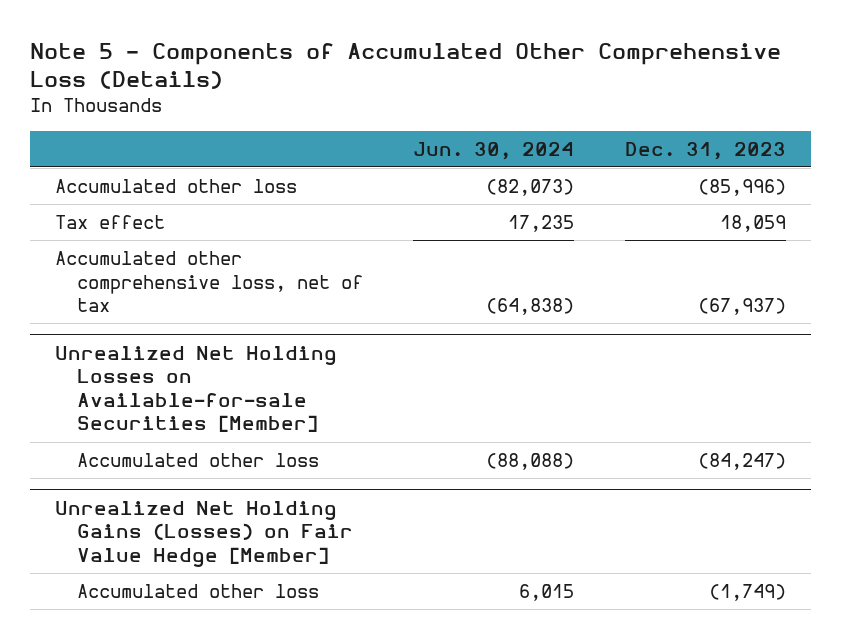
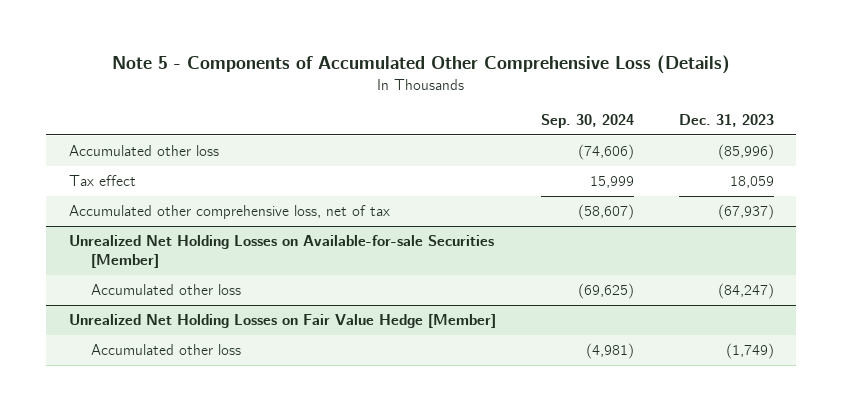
[413,141,575,160] Jun. 30, 2024 -> none
none -> [540,114,634,129] Sep. 30, 2024
[54,500,353,567] Unrealized Net Holding Gains (Losses) on Fair Value Hedge [Member] -> [68,314,496,329] Unrealized Net Holding Losses on Fair Value Hedge [Member]

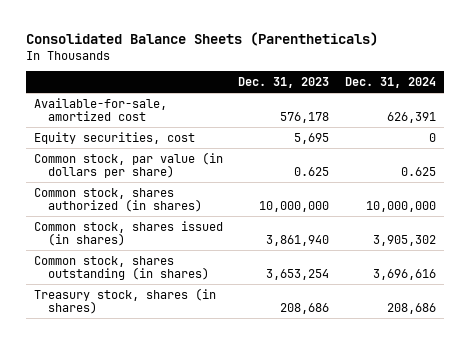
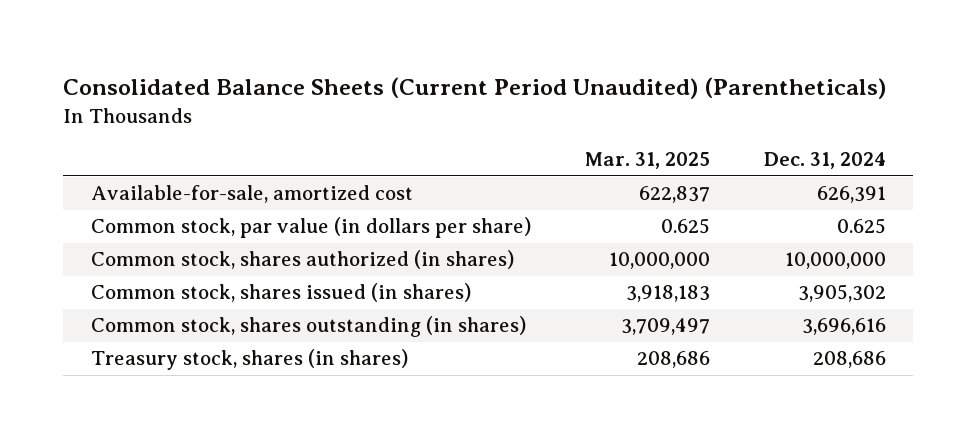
[25,31,378,46] Consolidated Balance Sheets (Parentheticals) -> [63,77,887,100] Consolidated Balance Sheets (Current Period Unaudited) (Parentheticals)
[238,76,330,88] Dec. 31, 2023 -> none
none -> [584,152,710,170] Mar. 31, 2025
[33,131,195,144] Equity securities, cost -> none

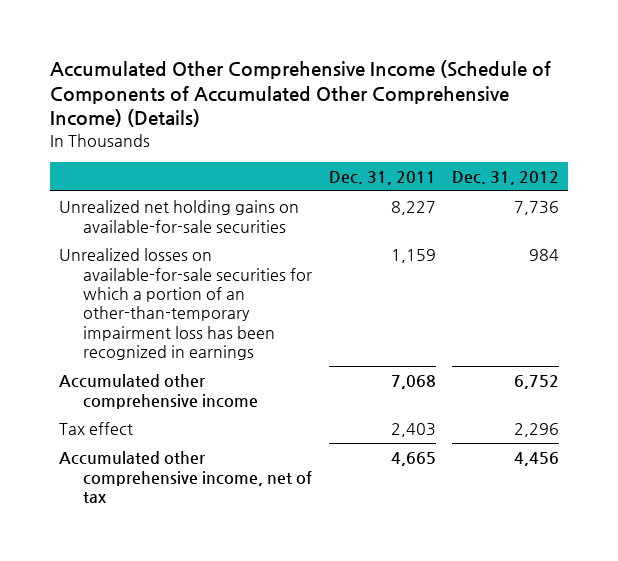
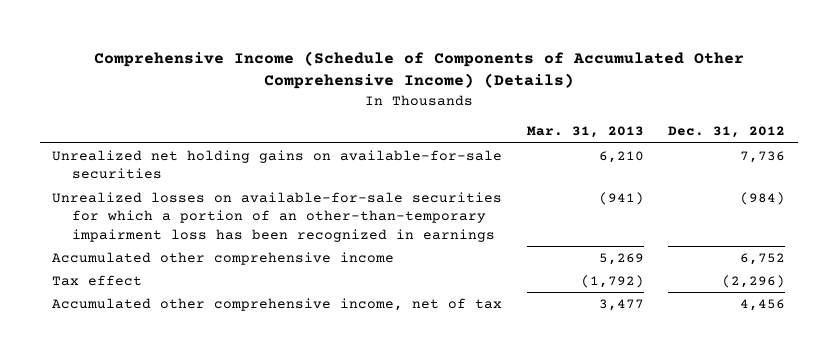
[50,59,552,128] Accumulated Other Comprehensive Income (Schedule of Components of Accumulated Other Comprehensive Income) (Details) -> [93,50,744,90] Comprehensive Income (Schedule of Components of Accumulated Other Comprehensive Income) (Details)
[328,170,436,185] Dec. 31, 2011 -> none
none -> [526,126,644,139] Mar. 31, 2013
[529,249,560,262] 984 -> [740,191,786,205] (984)
[514,423,560,438] 2,296 -> [722,274,786,288] (2,296)

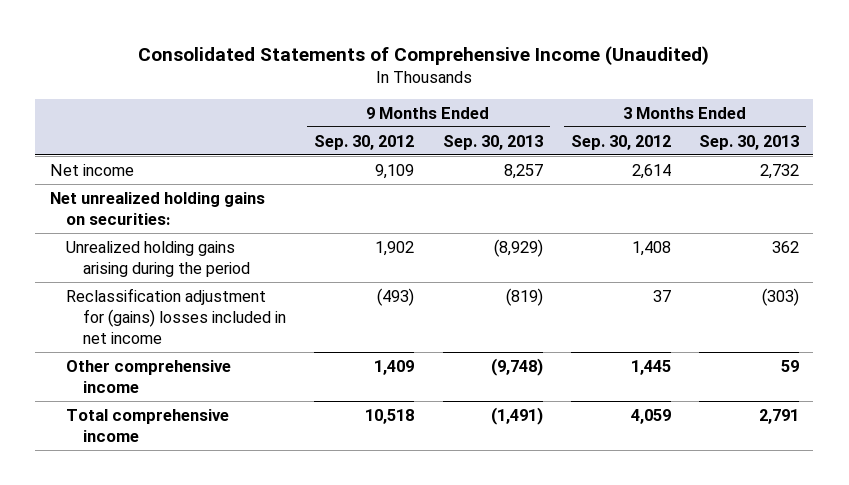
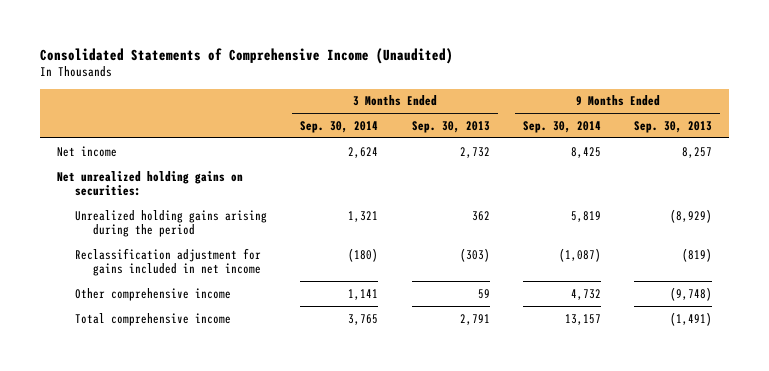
[314,134,415,150] Sep. 30, 2012 -> none
[570,134,671,150] Sep. 30, 2012 -> none
none -> [300,120,379,133] Sep. 30, 2014
none -> [522,120,601,133] Sep. 30, 2014
[66,287,286,345] Reclassification adjustment for (gains) losses included in net income -> [75,247,262,277] Reclassification adjustment for gains included in net income

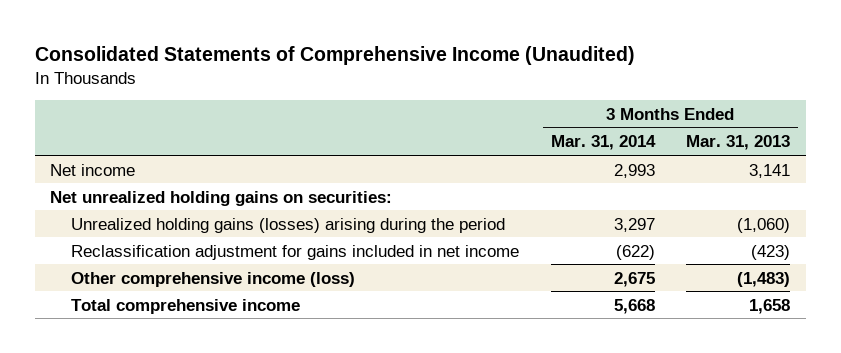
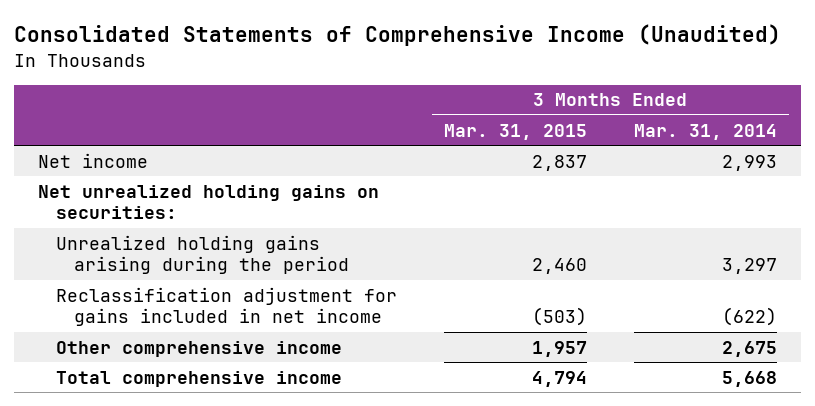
[686,135,791,151] Mar. 31, 2013 -> none
none -> [443,123,587,140] Mar. 31, 2015
[71,217,506,233] Unrealized holding gains (losses) arising during the period -> [55,234,349,275] Unrealized holding gains arising during the period
[71,271,356,287] Other comprehensive income (loss) -> [55,340,342,357] Other comprehensive income

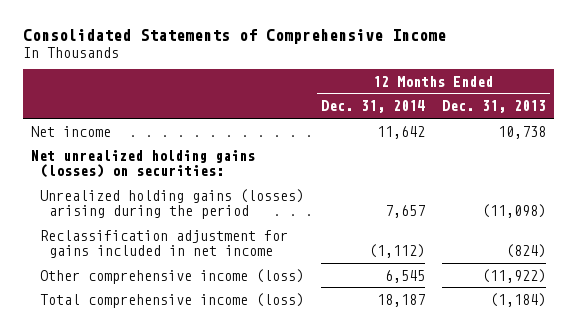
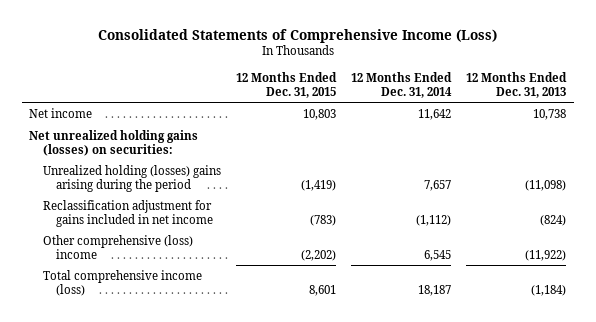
[22,29,446,45] Consolidated Statements of Comprehensive Income -> [97,28,497,43] Consolidated Statements of Comprehensive Income (Loss)
none -> [235,71,337,98] 12 Months Ended Dec. 31, 2015
[40,188,305,219] Unrealized holding gains (losses) arising during the period -> [42,165,221,192] Unrealized holding (losses) gains arising during the period
[40,268,305,284] Other comprehensive income (loss) -> [42,235,193,259] Other comprehensive (loss) income

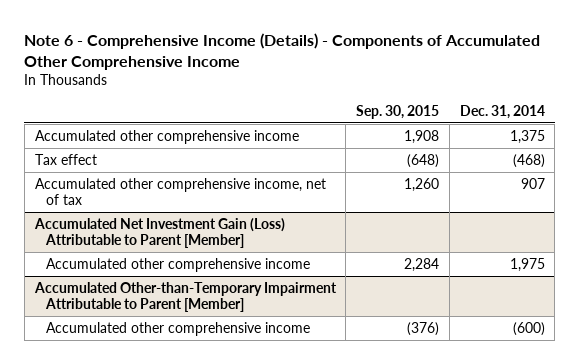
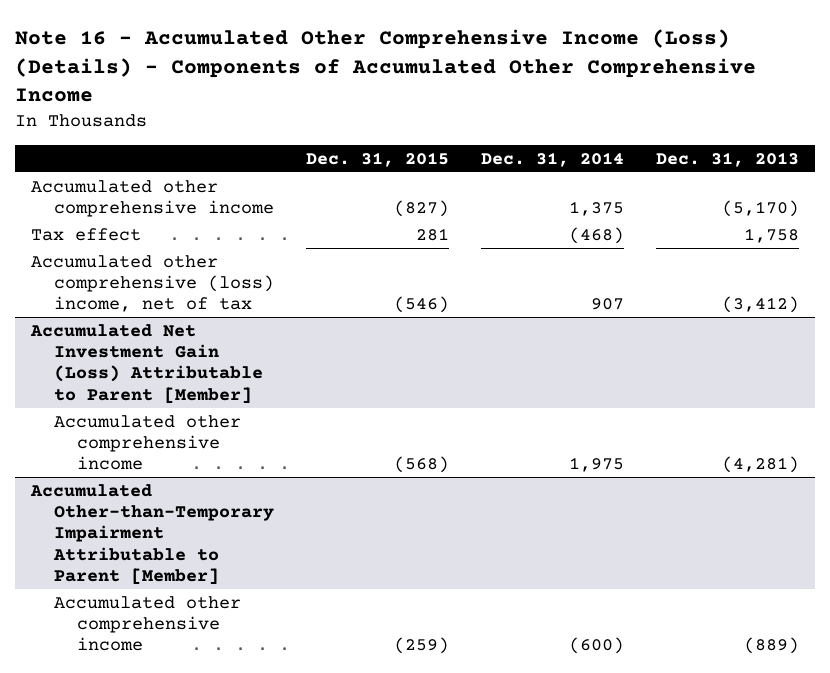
[24,32,541,70] Note 6 - Comprehensive Income (Details) - Components of Accumulated Other Comprehensive Income -> [15,28,757,103] Note 16 - Accumulated Other Comprehensive Income (Loss) (Details) - Components of Accumulated Other Comprehensive Income
[356,104,440,119] Sep. 30, 2015 -> none
none -> [306,151,450,167] Dec. 31, 2015
none -> [656,151,800,167] Dec. 31, 2013
[34,177,326,206] Accumulated other comprehensive income, net of tax -> [31,254,274,313] Accumulated other comprehensive (loss) income, net of tax

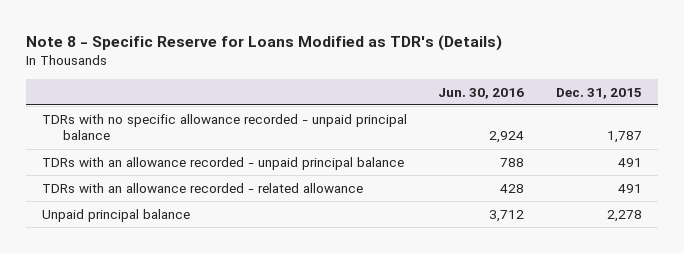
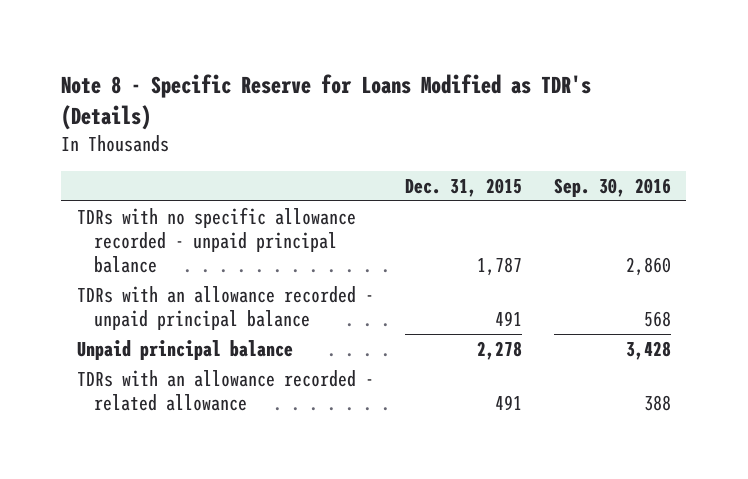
[438,87,525,99] Jun. 30, 2016 -> none
none -> [553,177,671,197] Sep. 30, 2016
[41,182,363,193] TDRs with an allowance recorded - related allowance -> [77,370,375,412] TDRs with an allowance recorded - related allowance

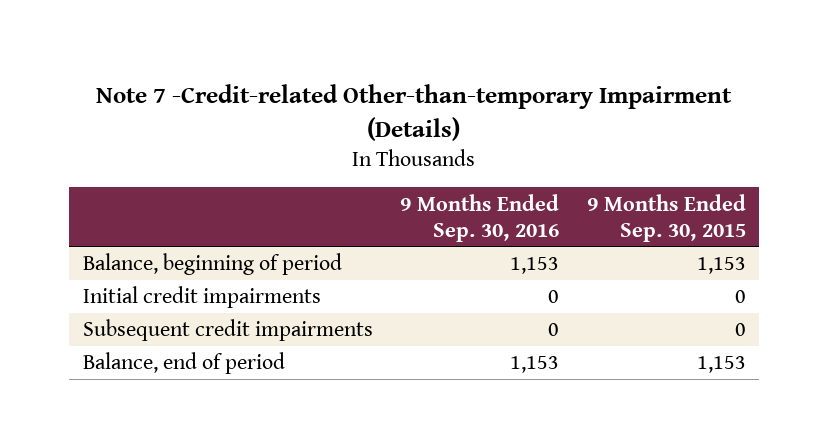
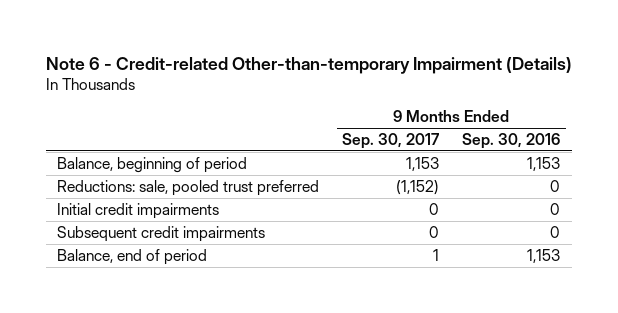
[96,83,733,141] Note 7 -Credit-related Other-than-temporary Impairment (Details) -> [45,56,572,74] Note 6 - Credit-related Other-than-temporary Impairment (Details)
[586,193,746,242] 9 Months Ended Sep. 30, 2015 -> none
none -> [342,133,440,150] Sep. 30, 2017
none -> [57,179,320,196] Reductions: sale, pooled trust preferred

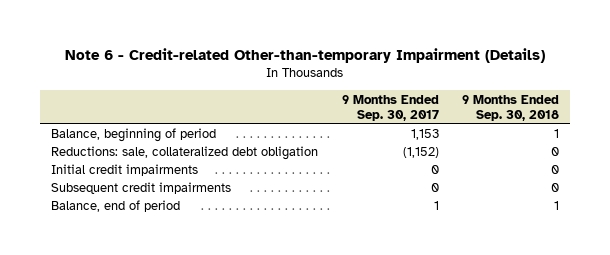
[462,133,561,150] Sep. 30, 2016 -> none
none -> [461,94,559,121] 9 Months Ended Sep. 30, 2018
[57,179,320,196] Reductions: sale, pooled trust preferred -> [51,146,319,161] Reductions: sale, collateralized debt obligation

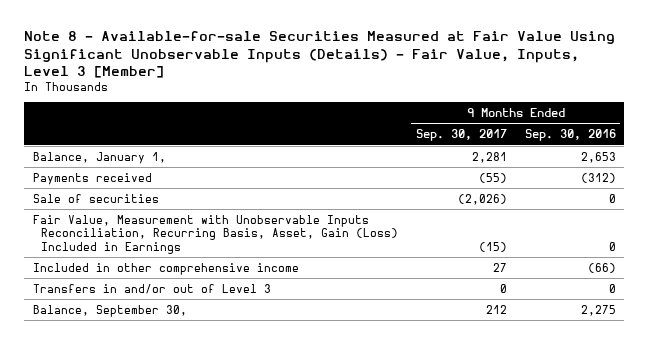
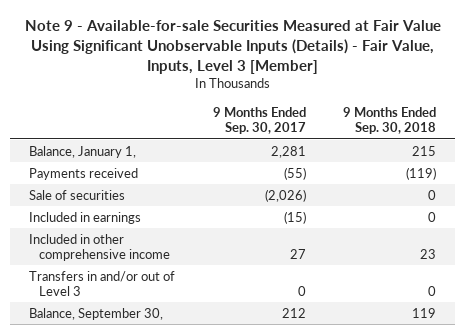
[24,31,616,79] Note 8 - Available-for-sale Securities Measured at Fair Value Using Significant Unobservable Inputs (Details) - Fair Value, Inputs, Level 3 [Member] -> [24,19,441,74] Note 9 - Available-for-sale Securities Measured at Fair Value Using Significant Unobservable Inputs (Details) - Fair Value, Inputs, Level 3 [Member]
[524,129,616,142] Sep. 30, 2016 -> none
none -> [343,107,437,135] 9 Months Ended Sep. 30, 2018
[32,214,399,254] Fair Value, Measurement with Unobservable Inputs Reconciliation, Recurring Basis, Asset, Gain (Loss) Included in Earnings -> [29,211,142,224] Included in earnings

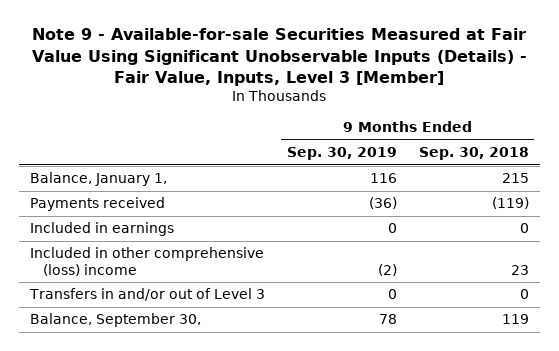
[212,107,306,135] 9 Months Ended Sep. 30, 2017 -> none
none -> [286,147,397,161] Sep. 30, 2019
[29,189,126,200] Sale of securities -> none
[29,233,171,262] Included in other comprehensive income -> [30,247,265,276] Included in other comprehensive (loss) income

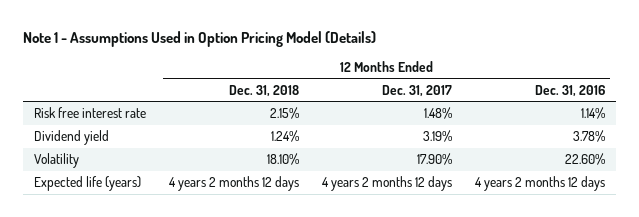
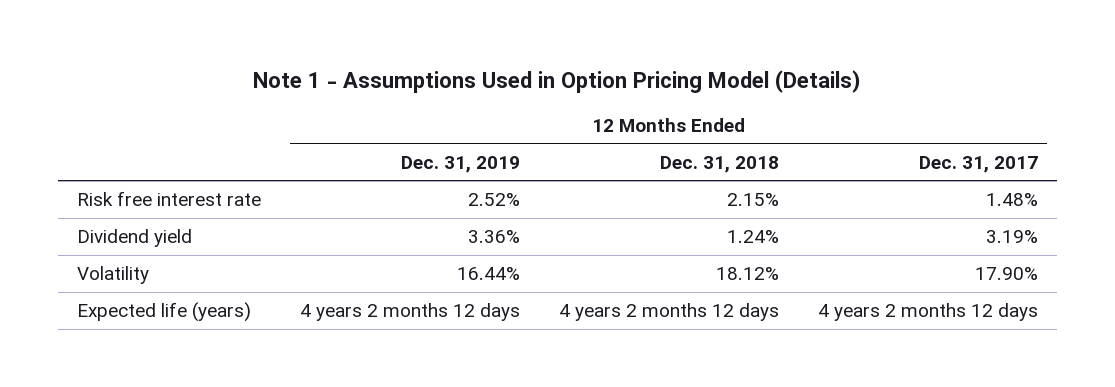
[534,84,605,97] Dec. 31, 2016 -> none
none -> [401,155,521,173] Dec. 31, 2019
[266,153,299,166] 18.10% -> [715,267,779,281] 18.12%

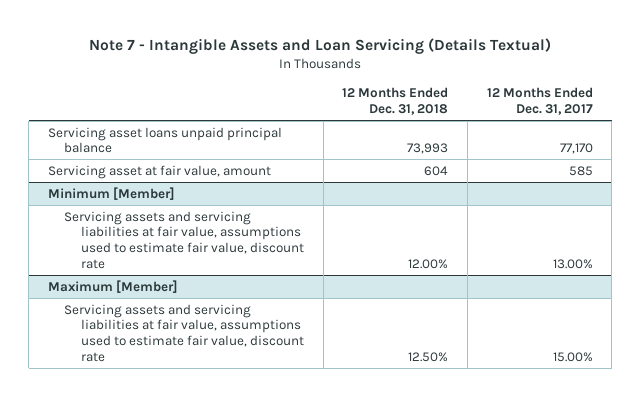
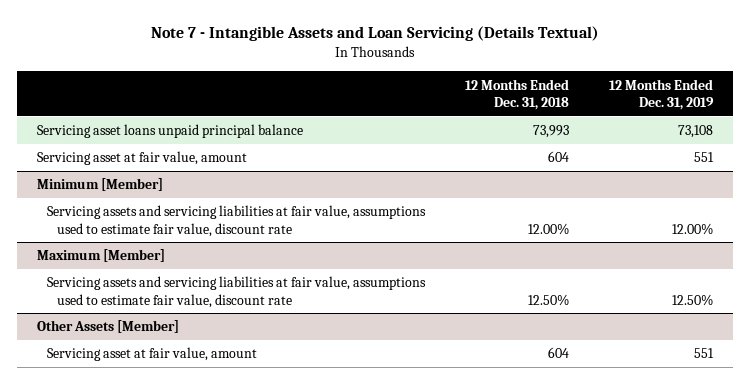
[486,87,593,116] 12 Months Ended Dec. 31, 2017 -> none
none -> [608,78,714,110] 12 Months Ended Dec. 31, 2019
none -> [36,320,179,334] Other Assets [Member]
none -> [46,347,257,362] Servicing asset at fair value, amount

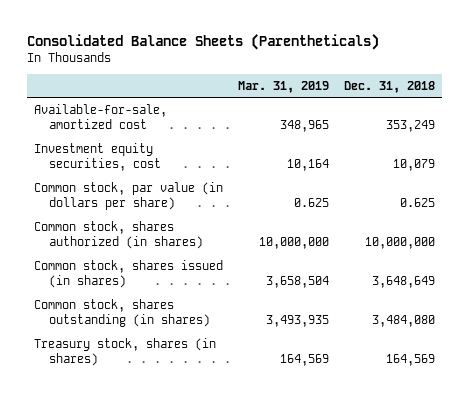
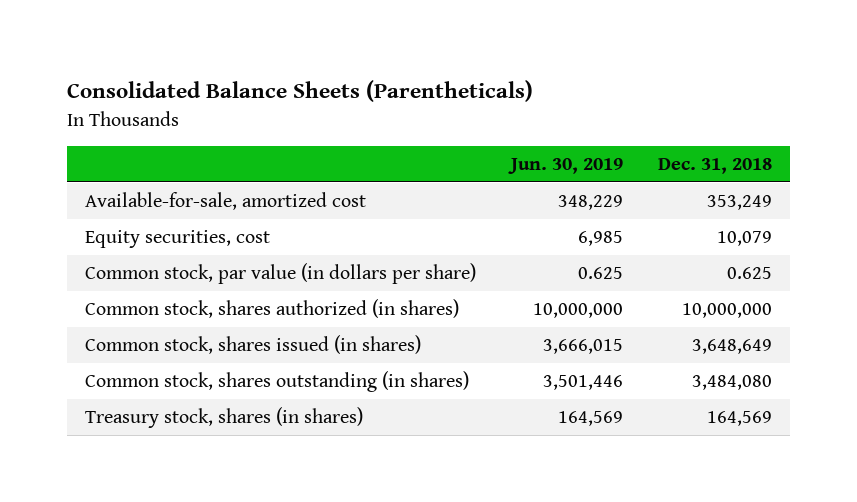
[238,81,330,94] Mar. 31, 2019 -> none
none -> [507,158,623,175] Jun. 30, 2019
[34,142,161,172] Investment equity securities, cost -> [84,230,270,249] Equity securities, cost

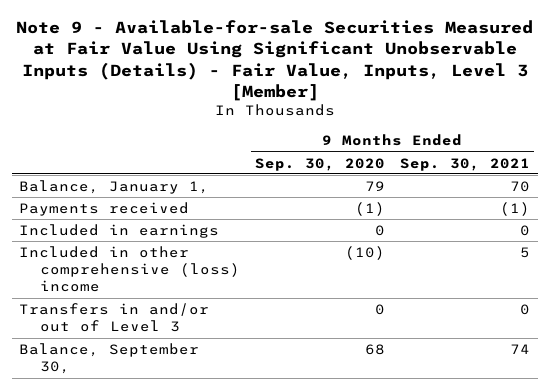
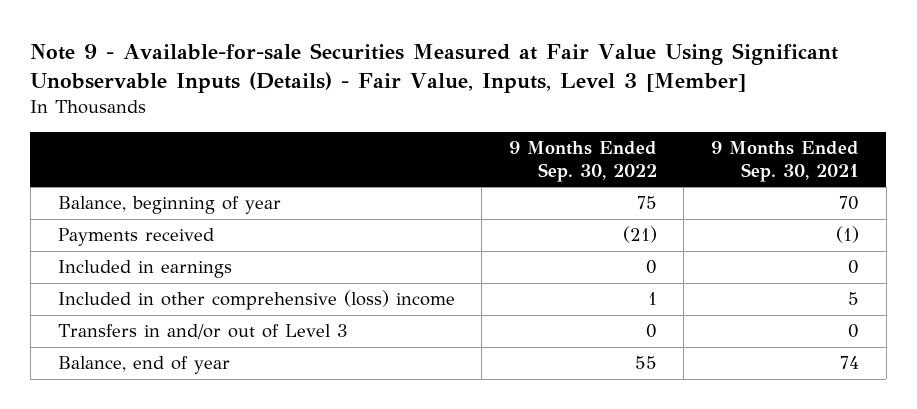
[254,157,385,171] Sep. 30, 2020 -> none
none -> [508,140,657,182] 9 Months Ended Sep. 30, 2022
[19,179,210,194] Balance, January 1, -> [57,196,281,215] Balance, beginning of year
[19,342,200,375] Balance, September 30, -> [57,356,230,375] Balance, end of year

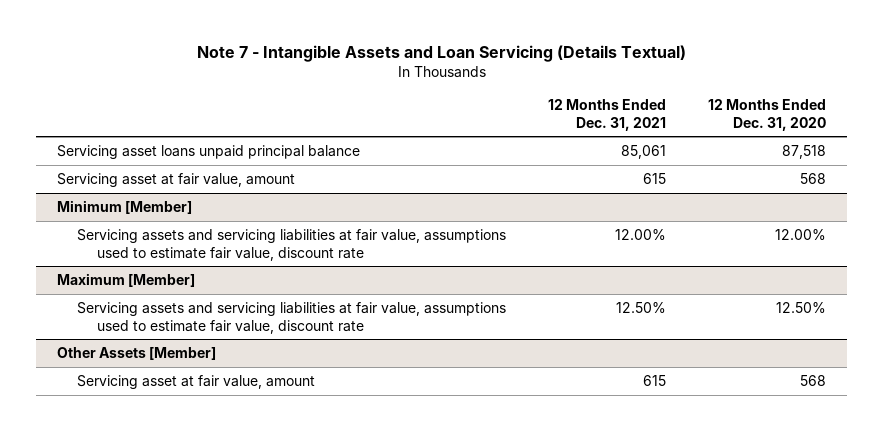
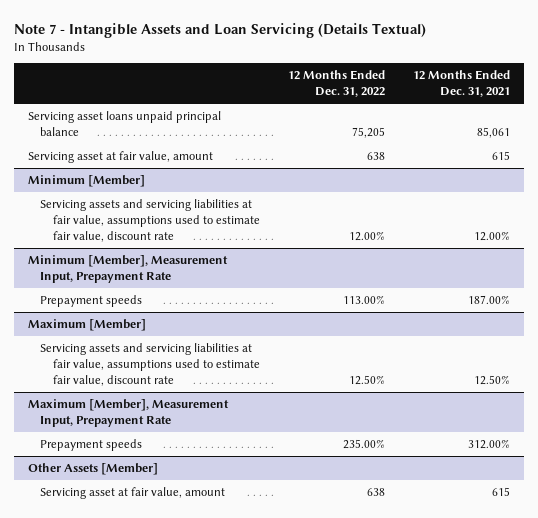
[708,99,827,131] 12 Months Ended Dec. 31, 2020 -> none
none -> [287,70,385,98] 12 Months Ended Dec. 31, 2022
none -> [28,254,229,284] Minimum [Member], Measurement Input, Prepayment Rate
none -> [40,294,143,307] Prepayment speeds
none -> [28,398,230,428] Maximum [Member], Measurement Input, Prepayment Rate
none -> [40,438,143,451] Prepayment speeds

